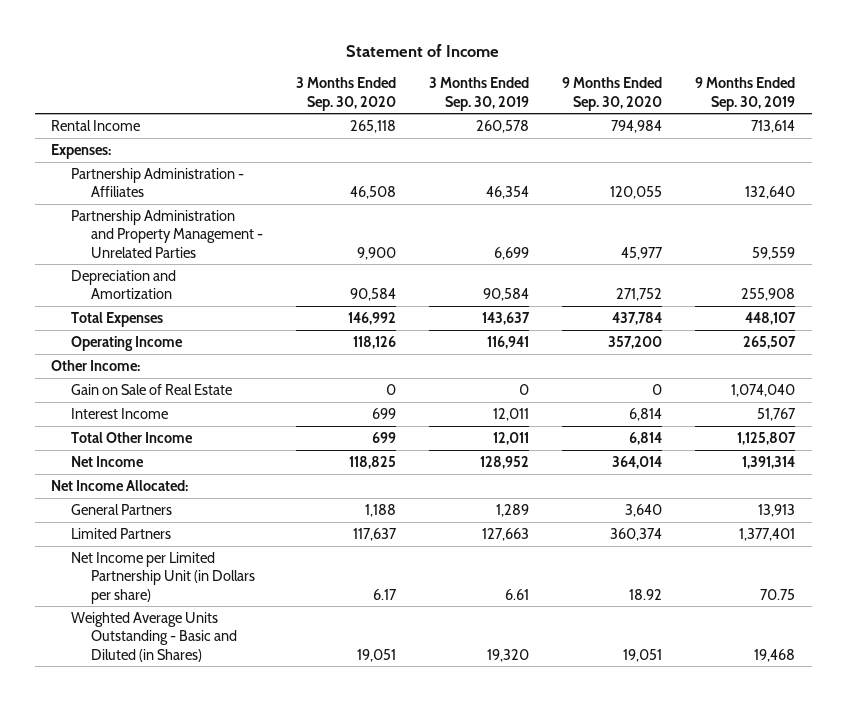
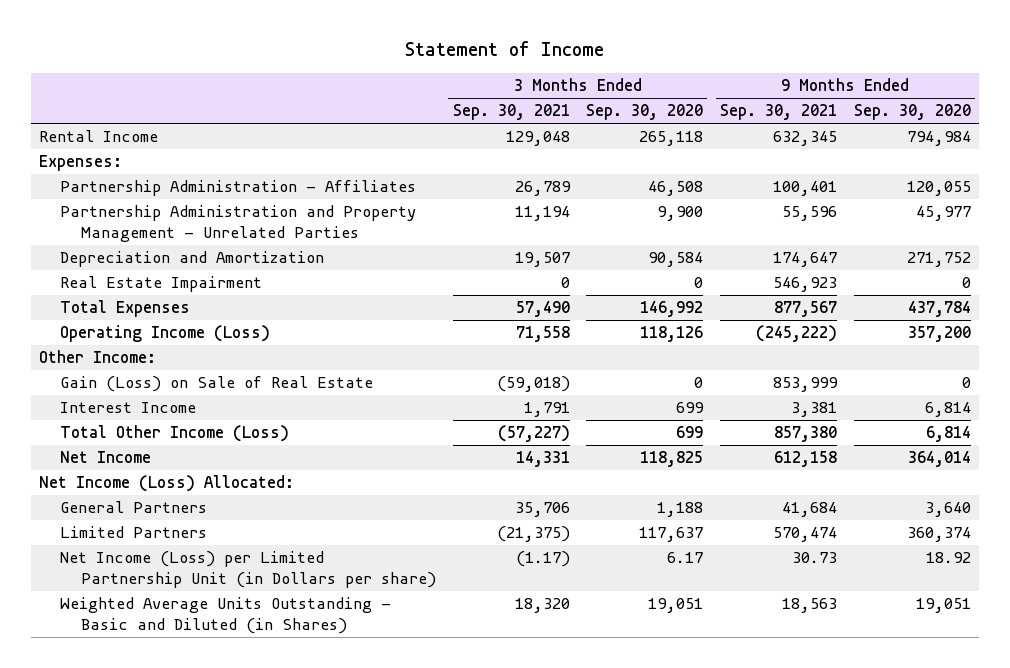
[428,77,529,111] 3 Months Ended Sep. 30, 2019 -> none
[695,77,796,111] 9 Months Ended Sep. 30, 2019 -> none
none -> [452,104,570,121] Sep. 30, 2021
none -> [719,104,837,121] Sep. 30, 2021
none -> [59,276,262,293] Real Estate Impairment
[70,335,183,351] Operating Income -> [59,325,270,343] Operating Income (Loss)
[70,383,232,395] Gain on Sale of Real Estate -> [59,376,373,393] Gain (Loss) on Sale of Real Estate
[70,431,193,443] Total Other Income -> [59,425,289,443] Total Other Income (Loss)
[51,479,189,491] Net Income Allocated: -> [38,475,294,493] Net Income (Loss) Allocated:
[70,551,255,604] Net Income per Limited Partnership Unit (in Dollars per share) -> [59,551,436,589] Net Income (Loss) per Limited Partnership Unit (in Dollars per share)

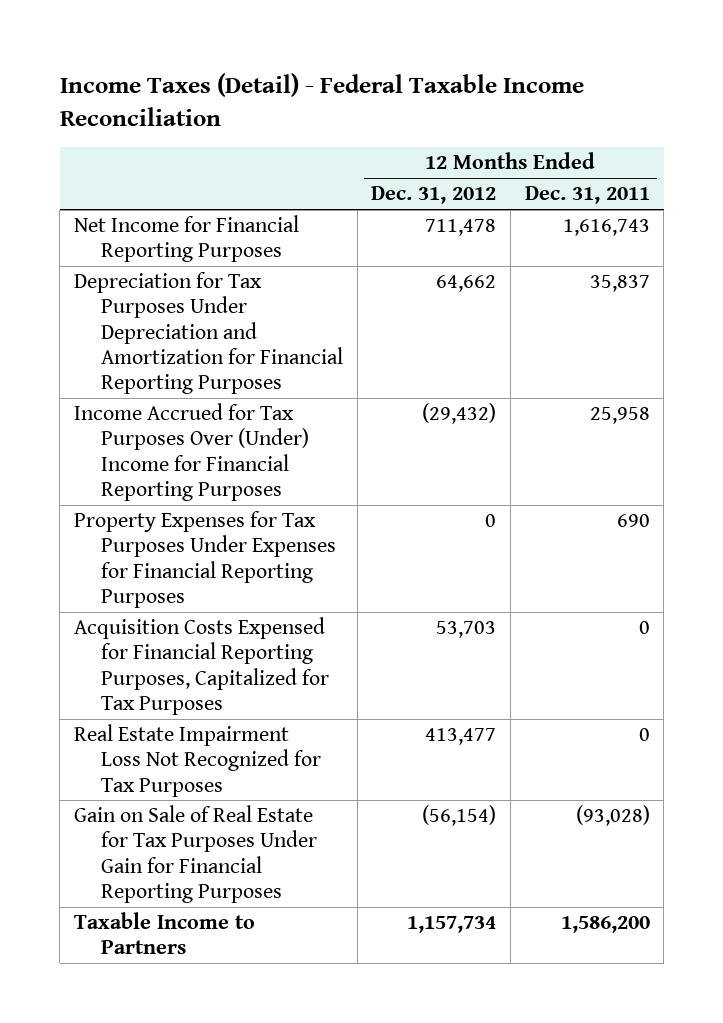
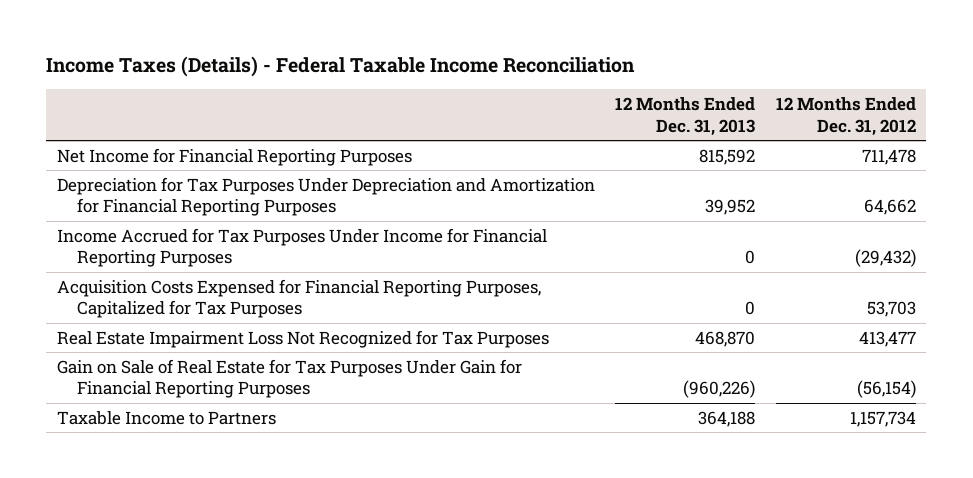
[59,72,584,126] Income Taxes (Detail) - Federal Taxable Income Reconciliation -> [46,56,636,78] Income Taxes (Details) - Federal Taxable Income Reconciliation
[524,186,650,205] Dec. 31, 2011 -> none
none -> [615,97,756,136] 12 Months Ended Dec. 31, 2013
[73,511,336,608] Property Expenses for Tax Purposes Under Expenses for Financial Reporting Purposes -> none
[73,403,309,501] Income Accrued for Tax Purposes Over (Under) Income for Financial Reporting Purposes -> [56,227,547,268] Income Accrued for Tax Purposes Under Income for Financial Reporting Purposes

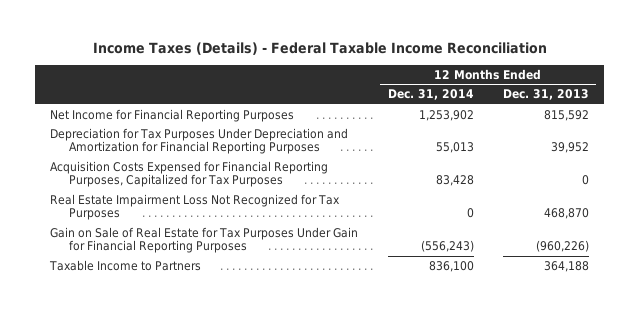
[776,97,917,136] 12 Months Ended Dec. 31, 2012 -> none
none -> [387,89,474,101] Dec. 31, 2014
[56,227,547,268] Income Accrued for Tax Purposes Under Income for Financial Reporting Purposes -> none

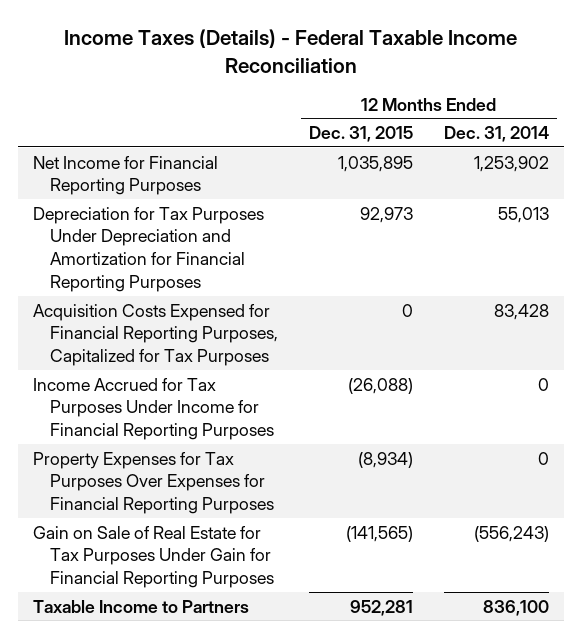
[503,89,590,101] Dec. 31, 2013 -> none
none -> [308,126,413,143] Dec. 31, 2015
[50,193,341,221] Real Estate Impairment Loss Not Recognized for Tax Purposes -> none
none -> [33,377,274,441] Income Accrued for Tax Purposes Under Income for Financial Reporting Purposes
none -> [33,451,274,515] Property Expenses for Tax Purposes Over Expenses for Financial Reporting Purposes

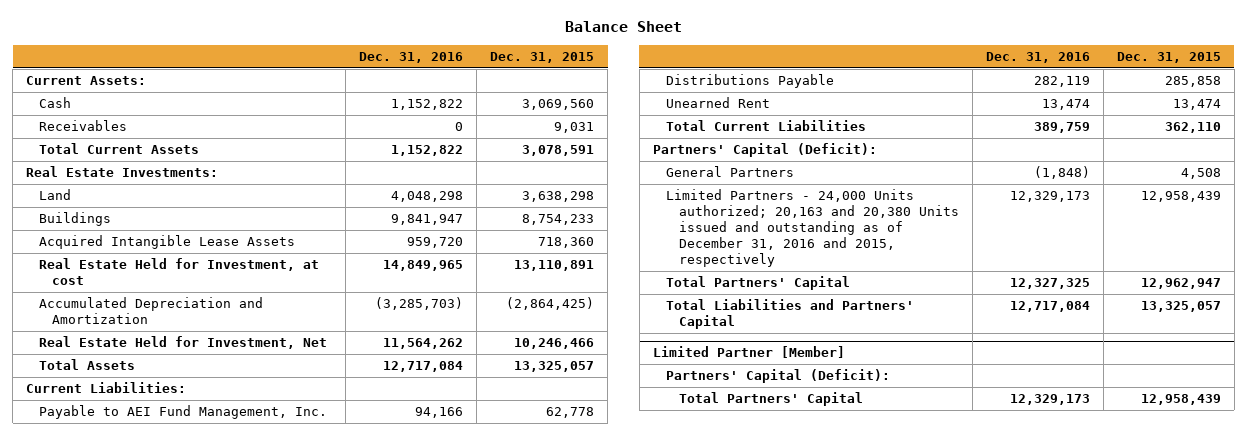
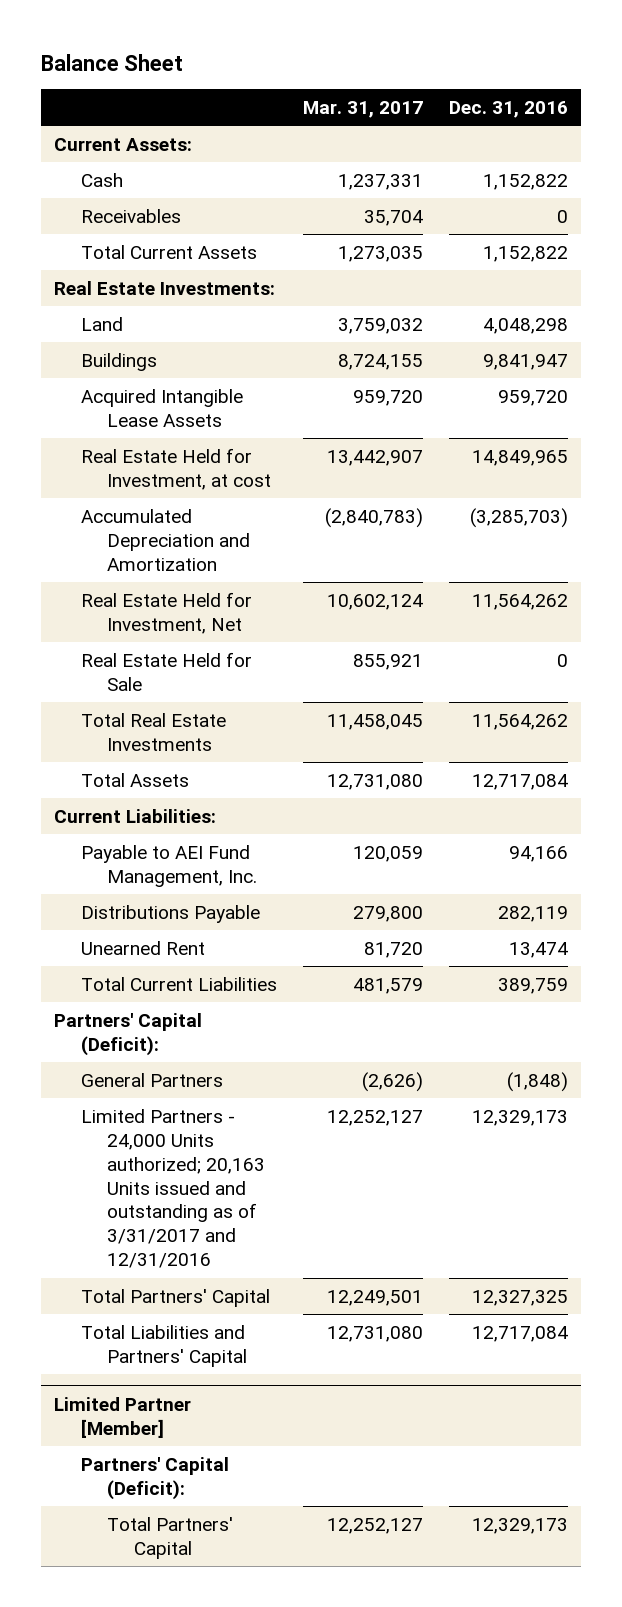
[490,51,595,63] Dec. 31, 2015 -> none
none -> [302,100,423,118] Mar. 31, 2017
none -> [80,651,252,691] Real Estate Held for Sale
none -> [80,712,226,751] Total Real Estate Investments
[665,188,959,268] Limited Partners - 24,000 Units authorized; 20,163 and 20,380 Units issued and outstanding as of December 31, 2016 and 2015, respectively -> [80,1108,266,1269] Limited Partners - 24,000 Units authorized; 20,163 Units issued and outstanding as of 3/31/2017 and 12/31/2016

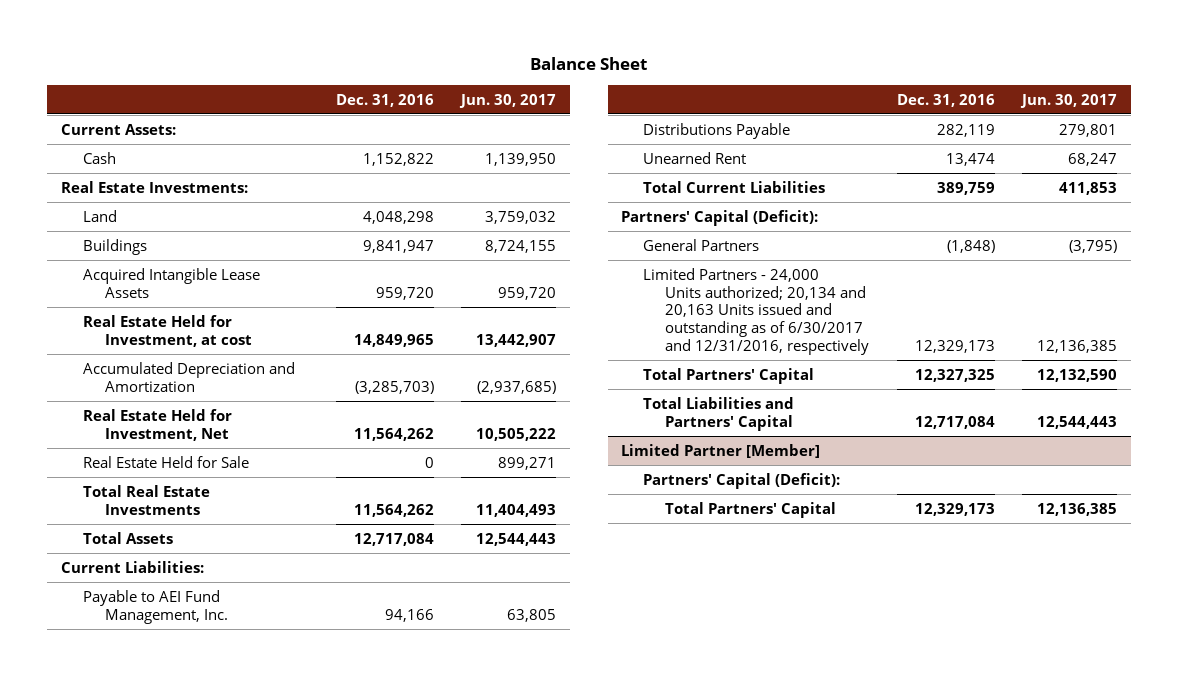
[302,100,423,118] Mar. 31, 2017 -> none
none -> [459,93,557,108] Jun. 30, 2017
[80,208,181,223] Receivables -> none
[80,244,257,259] Total Current Assets -> none
[80,1108,266,1269] Limited Partners - 24,000 Units authorized; 20,163 Units issued and outstanding as of 3/31/2017 and 12/31/2016 -> [643,267,870,356] Limited Partners - 24,000 Units authorized; 20,134 and 20,163 Units issued and outstanding as of 6/30/2017 and 12/31/2016, respectively

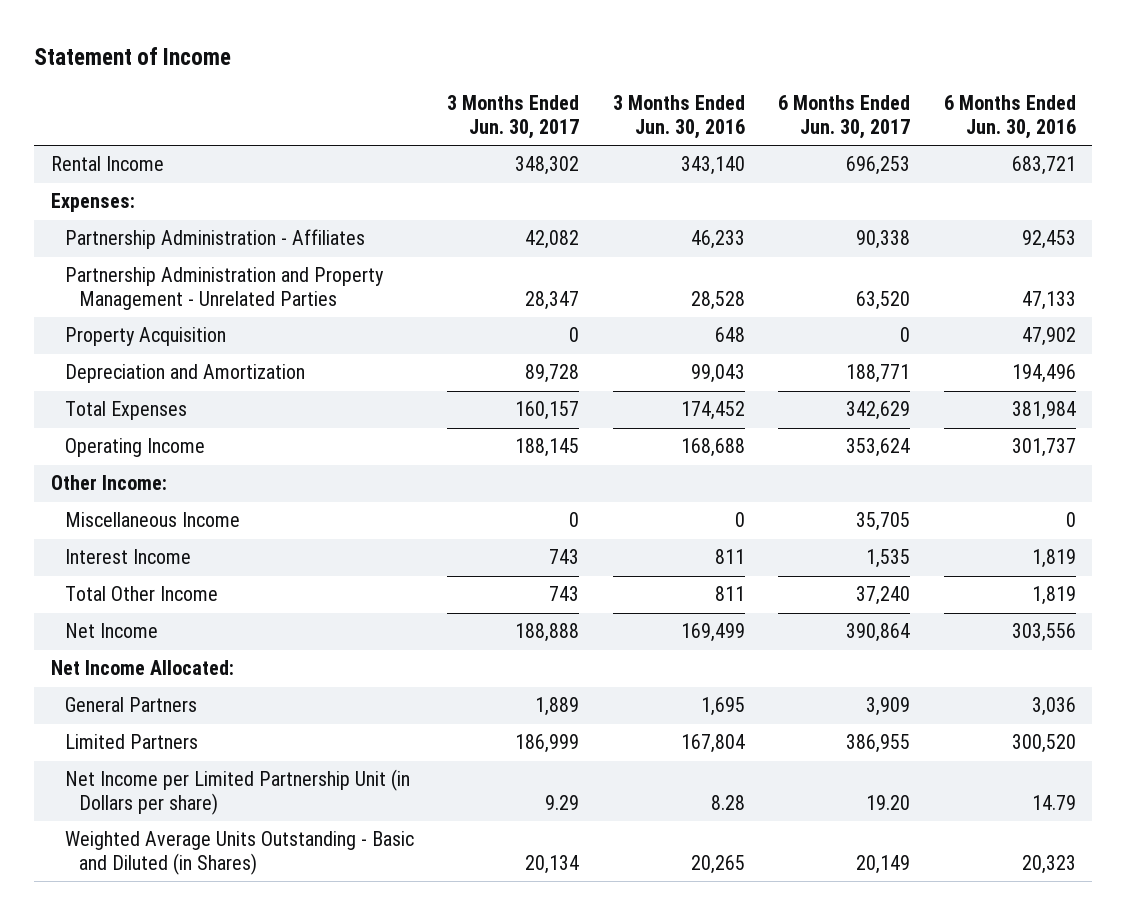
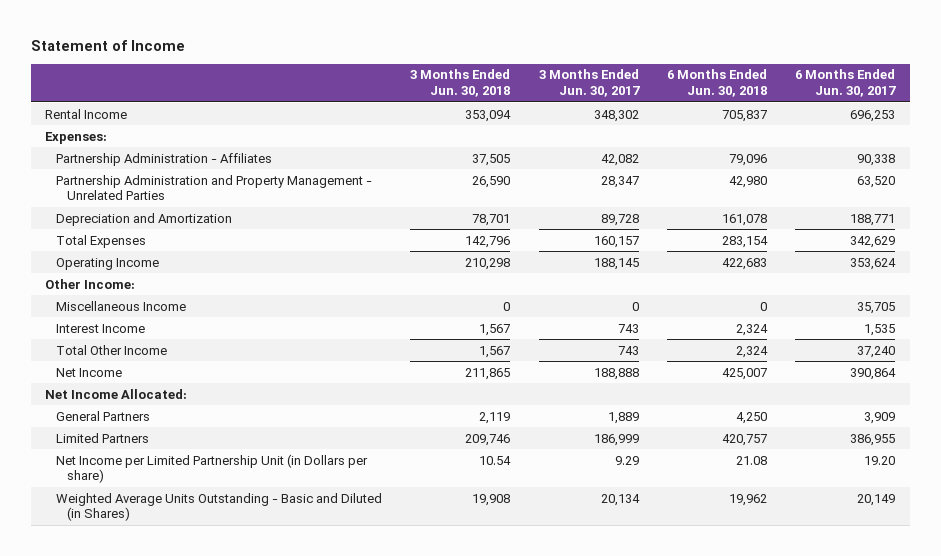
[612,95,745,139] 3 Months Ended Jun. 30, 2016 -> none
[943,95,1076,139] 6 Months Ended Jun. 30, 2016 -> none
none -> [410,69,511,98] 3 Months Ended Jun. 30, 2018
none -> [667,69,768,98] 6 Months Ended Jun. 30, 2018
[65,327,227,347] Property Acquisition -> none

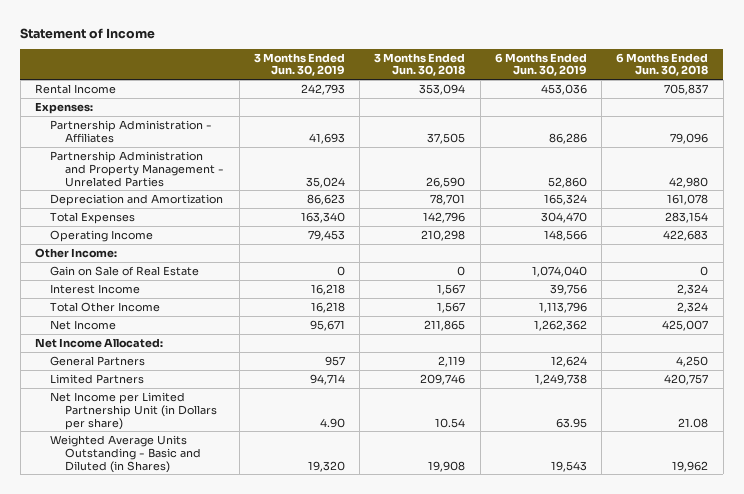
[538,69,640,98] 3 Months Ended Jun. 30, 2017 -> none
[795,69,897,98] 6 Months Ended Jun. 30, 2017 -> none
none -> [253,52,345,77] 3 Months Ended Jun. 30, 2019
none -> [494,52,587,77] 6 Months Ended Jun. 30, 2019
[56,300,187,311] Miscellaneous Income -> none
none -> [50,265,200,276] Gain on Sale of Real Estate

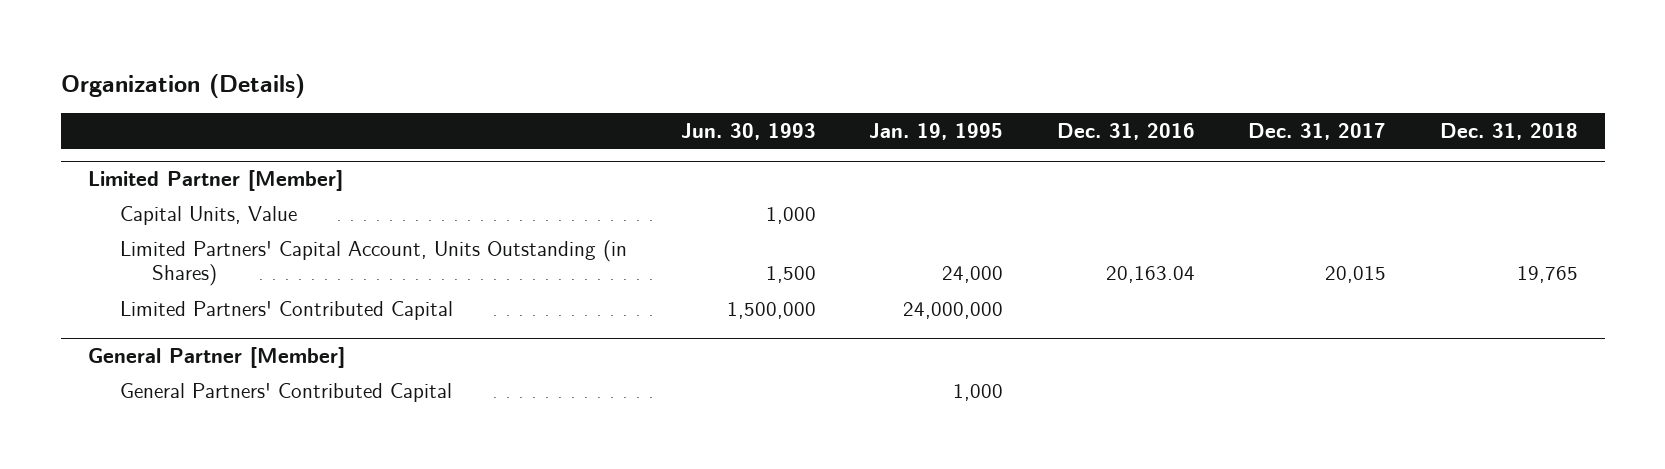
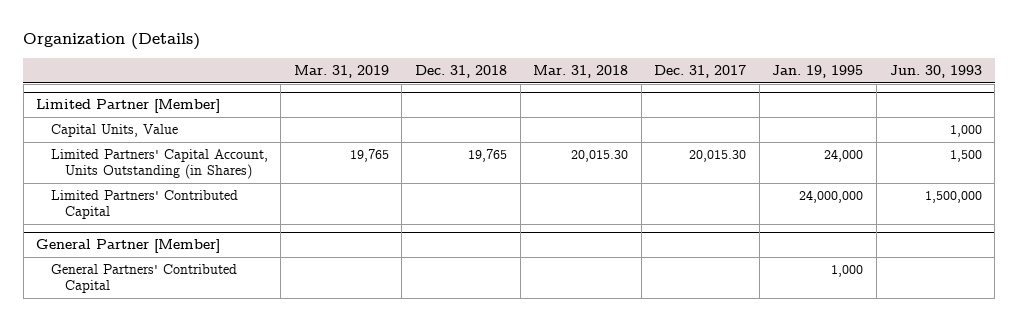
[1056,122,1195,140] Dec. 31, 2016 -> none
none -> [293,64,389,78] Mar. 31, 2019
none -> [533,64,629,78] Mar. 31, 2018
[1325,266,1387,284] 20,015 -> [689,150,747,163] 20,015.30

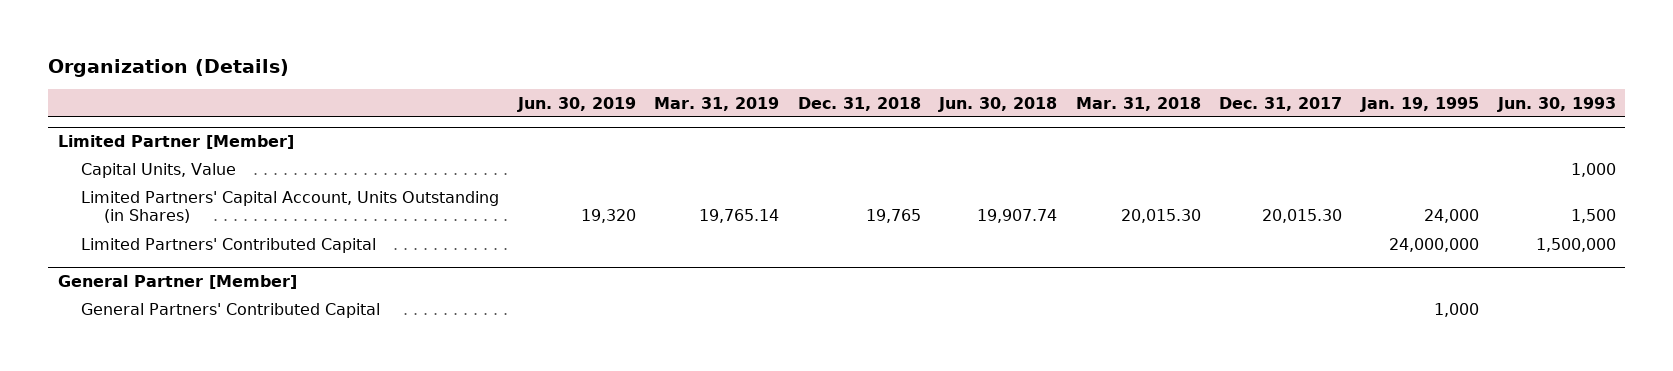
none -> [516,96,636,112] Jun. 30, 2019
none -> [938,96,1058,112] Jun. 30, 2018
[349,149,389,163] 19,765 -> [699,209,780,224] 19,765.14

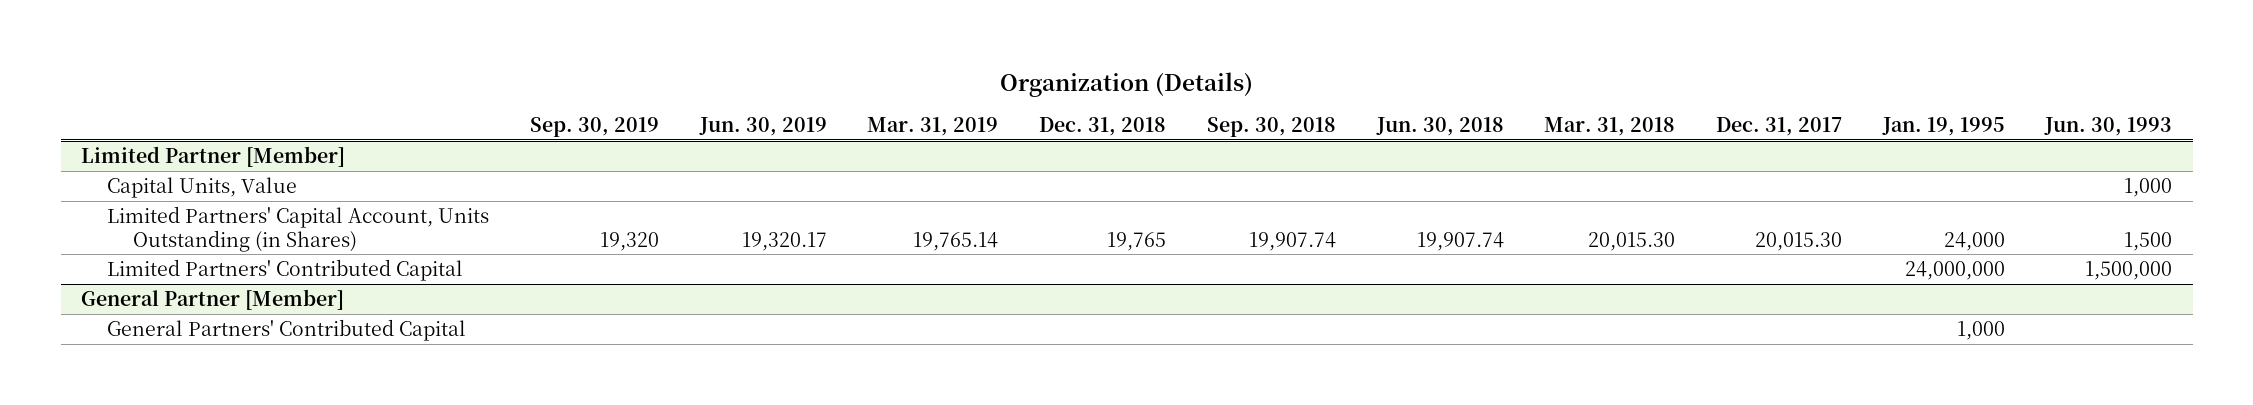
none -> [529,117,659,138] Sep. 30, 2019
none -> [1206,117,1336,138] Sep. 30, 2018
[580,209,636,224] 19,320 -> [741,231,827,251] 19,320.17

